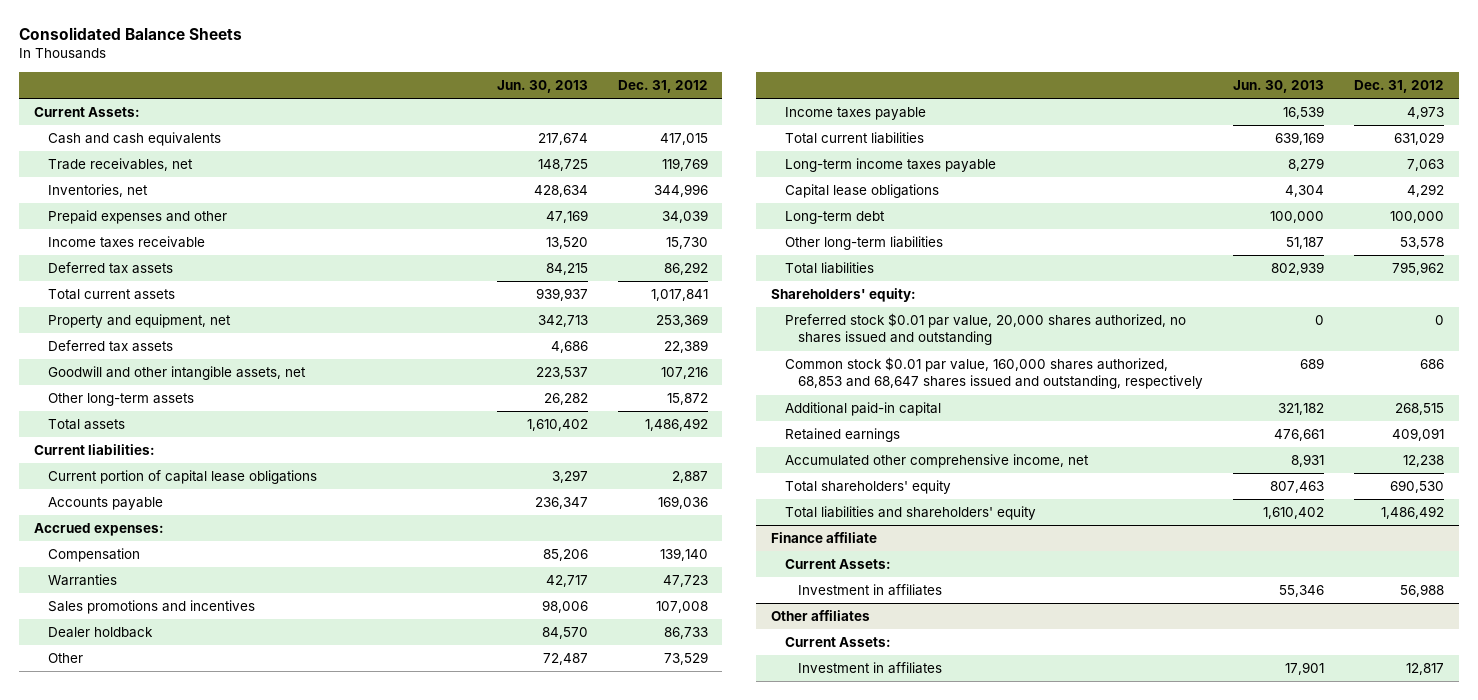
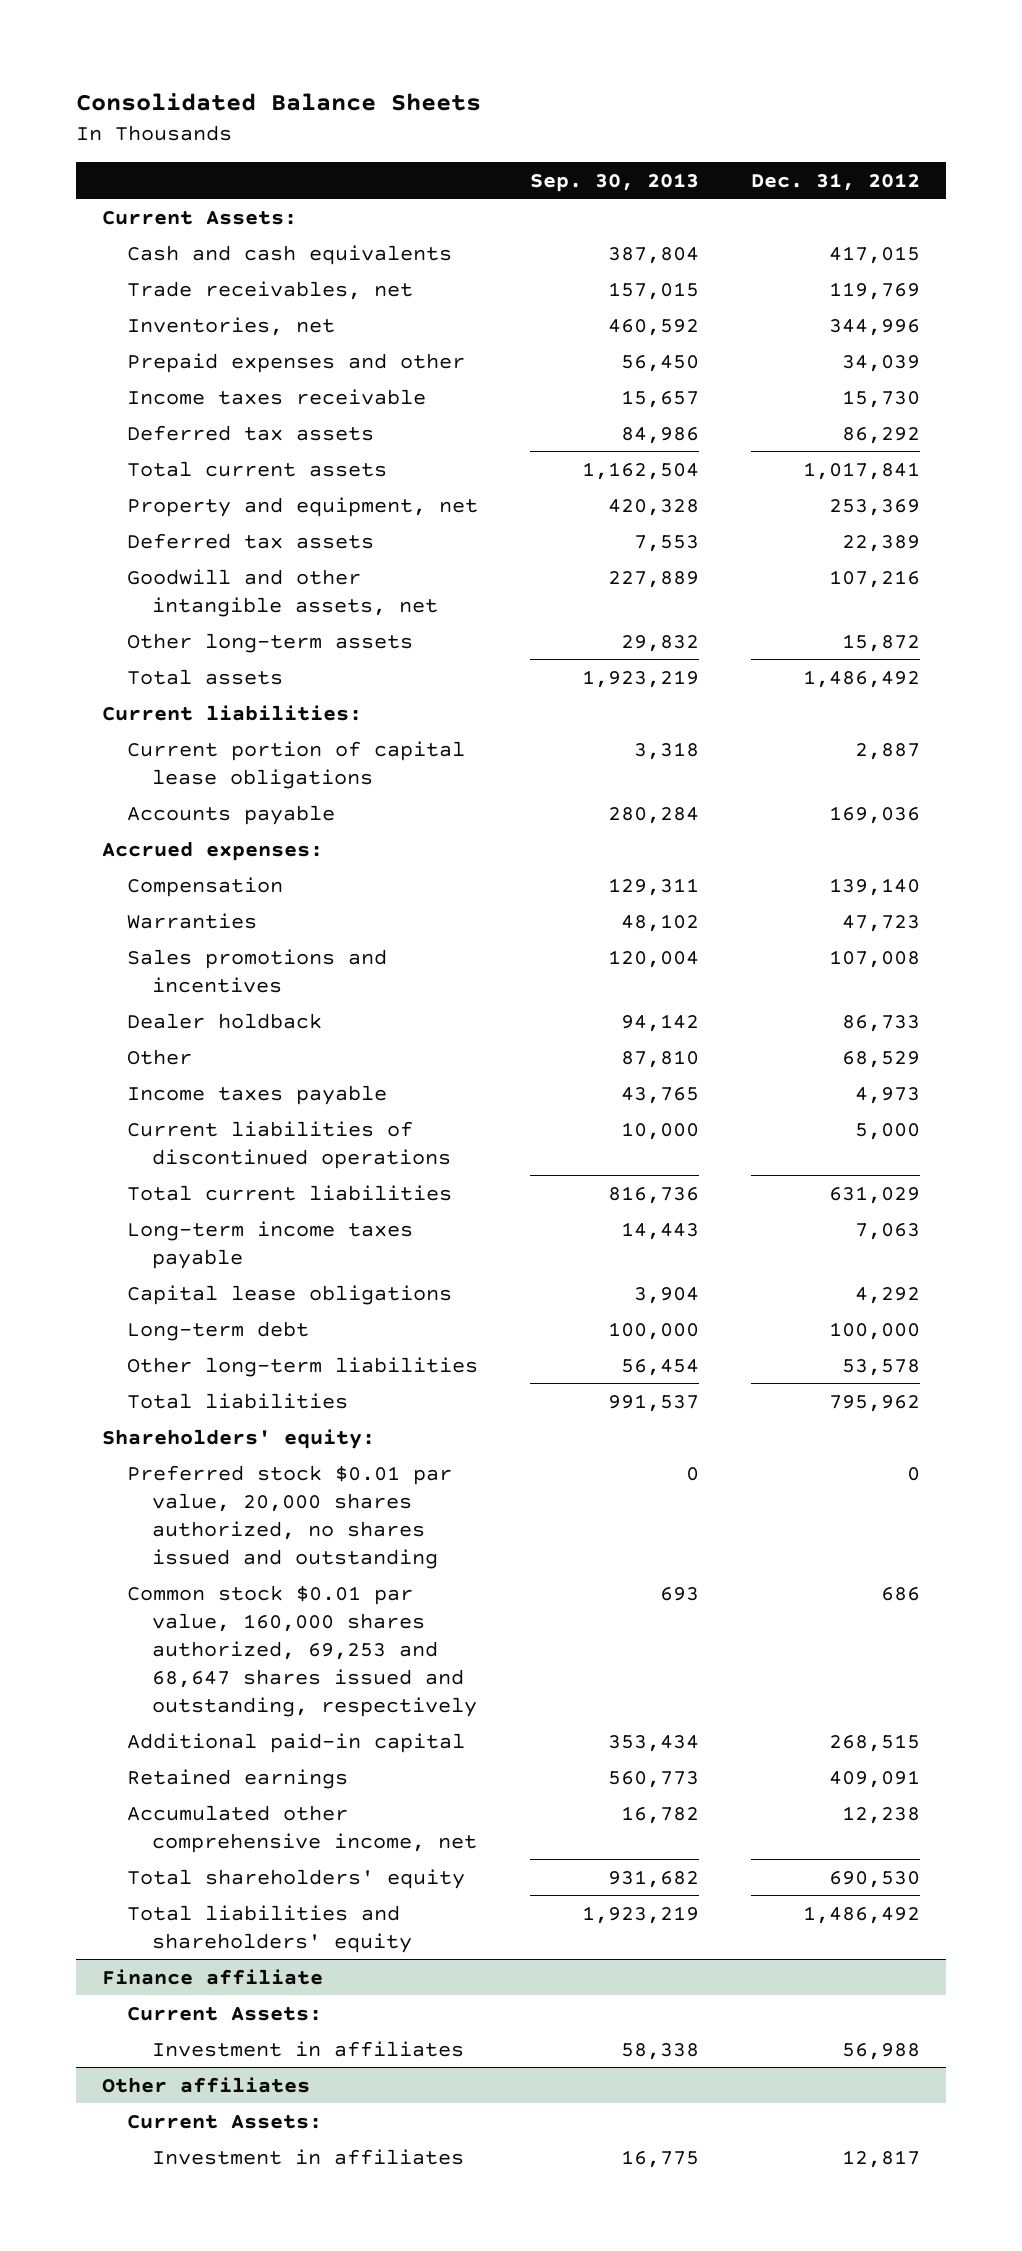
[496,79,588,93] Jun. 30, 2013 -> none
none -> [529,172,699,192] Sep. 30, 2013
[663,652,708,666] 73,529 -> [841,1050,920,1068] 68,529
none -> [126,1120,451,1169] Current liabilities of discontinued operations
[784,357,1204,390] Common stock $0.01 par value, 160,000 shares authorized, 68,853 and 68,647 shares issued and outstanding, respectively -> [126,1584,477,1717] Common stock $0.01 par value, 160,000 shares authorized, 69,253 and 68,647 shares issued and outstanding, respectively

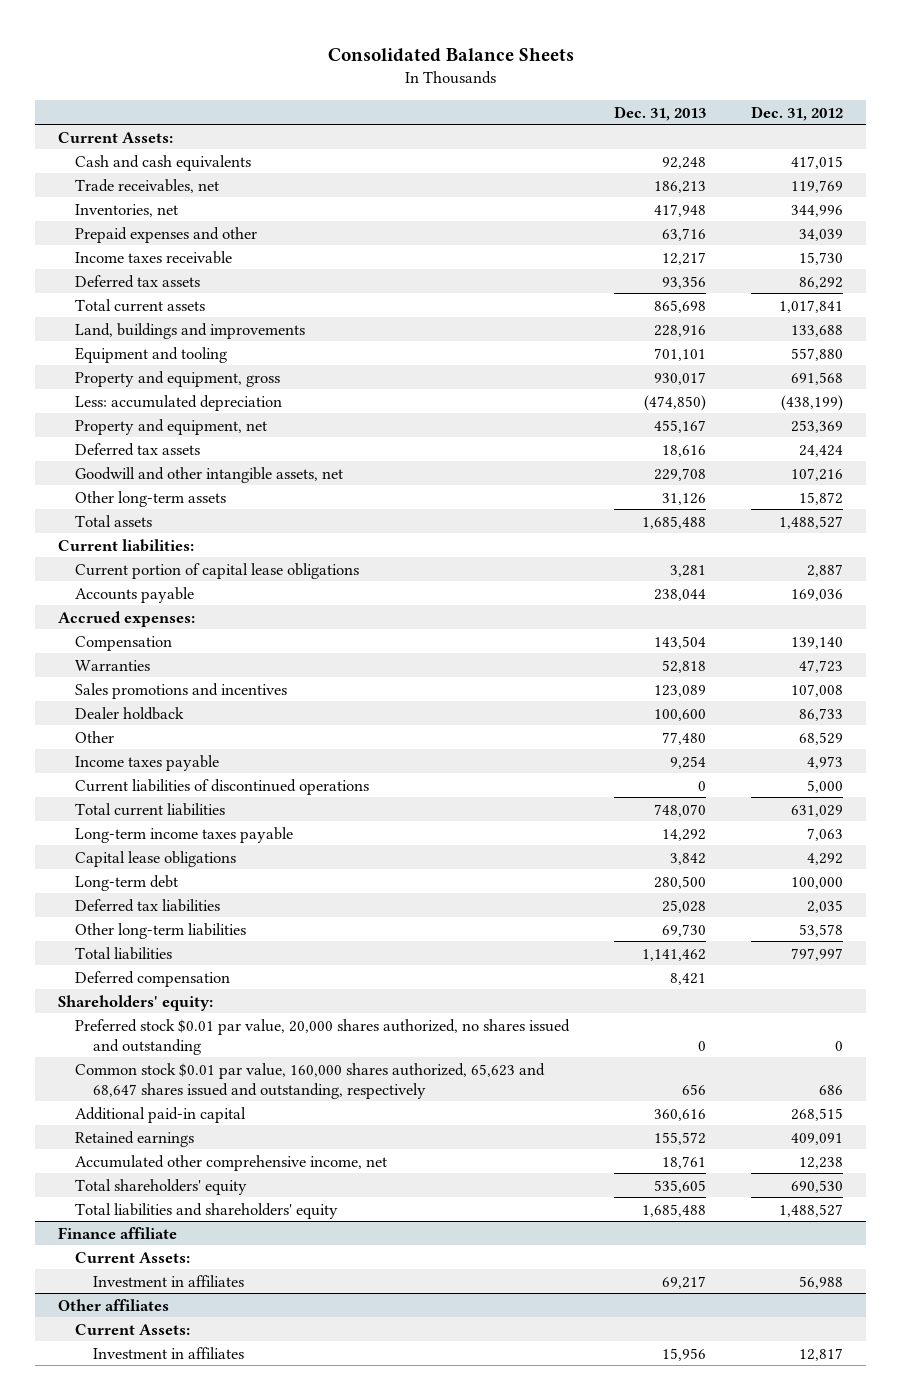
[529,172,699,192] Sep. 30, 2013 -> none
none -> [614,105,707,121] Dec. 31, 2013
none -> [75,322,306,339] Land, buildings and improvements
none -> [75,346,228,363] Equipment and tooling
none -> [75,370,281,387] Property and equipment, gross
none -> [75,394,283,411] Less: accumulated depreciation
[841,534,920,552] 22,389 -> [799,444,844,457] 24,424
[802,669,920,688] 1,486,492 -> [779,515,844,529] 1,488,527
none -> [75,898,221,912] Deferred tax liabilities
[828,1394,920,1412] 795,962 -> [791,947,844,961] 797,997
none -> [75,970,231,987] Deferred compensation
[126,1584,477,1717] Common stock $0.01 par value, 160,000 shares authorized, 69,253 and 68,647 shares issued and outstanding, respectively -> [75,1062,546,1099] Common stock $0.01 par value, 160,000 shares authorized, 65,623 and 68,647 shares issued and outstanding, respectively
[802,1905,920,1924] 1,486,492 -> [779,1203,844,1217] 1,488,527

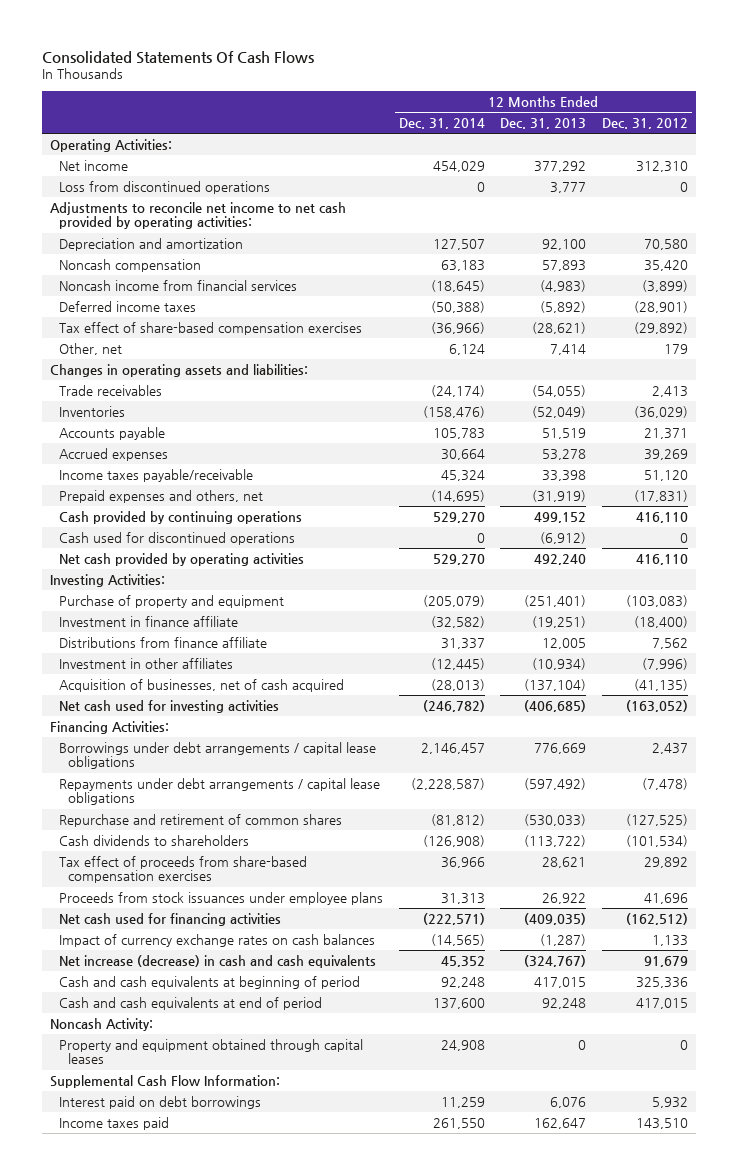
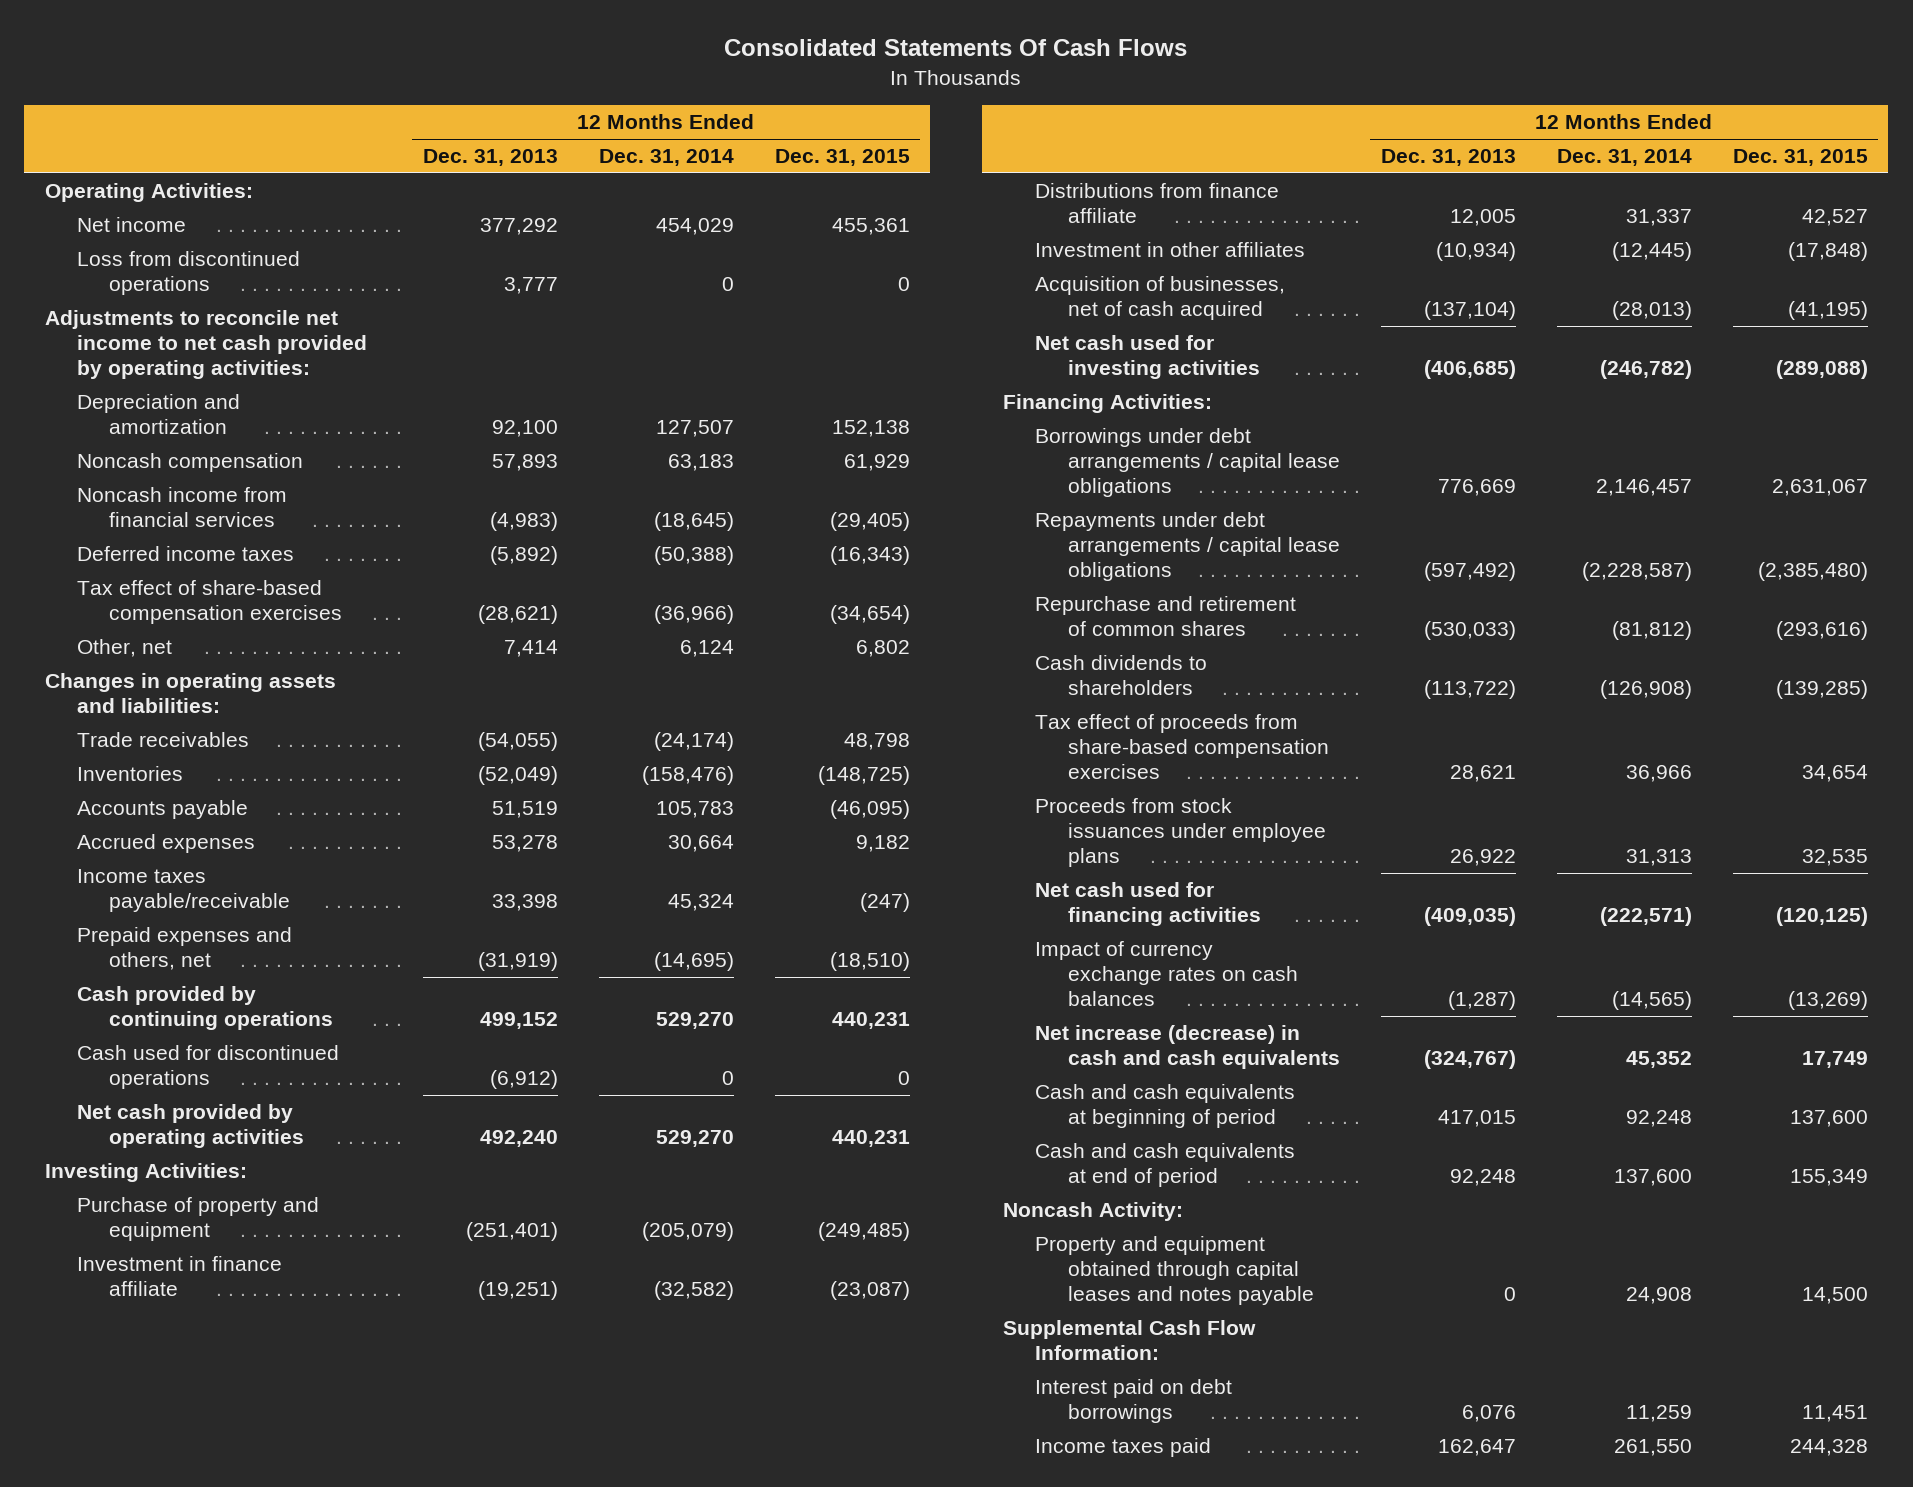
[602,118,689,130] Dec. 31, 2012 -> none
none -> [774,149,910,167] Dec. 31, 2015
[59,1039,364,1065] Property and equipment obtained through capital leases -> [1035,1236,1314,1306] Property and equipment obtained through capital leases and notes payable

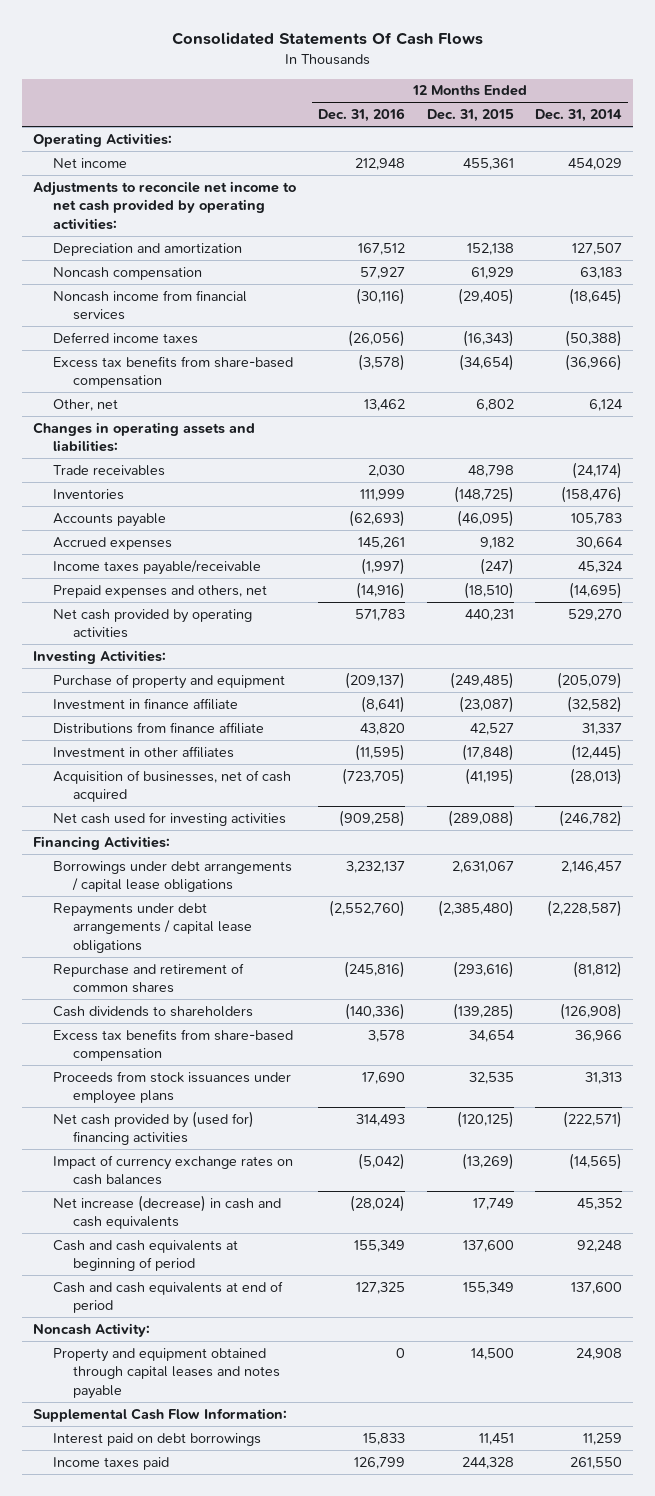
[422,149,558,167] Dec. 31, 2013 -> none
none -> [317,108,405,123] Dec. 31, 2016
[77,251,301,296] Loss from discontinued operations -> none
[77,580,343,625] Tax effect of share-based compensation exercises -> [53,355,294,389] Excess tax benefits from share-based compensation
[77,986,334,1031] Cash provided by continuing operations -> none
[77,1045,340,1090] Cash used for discontinued operations -> none
[1035,714,1329,780] Tax effect of proceeds from share-based compensation exercises -> [53,1028,294,1062] Excess tax benefits from share-based compensation
[1035,882,1261,927] Net cash used for financing activities -> [53,1110,255,1146] Net cash provided by (used for) financing activities

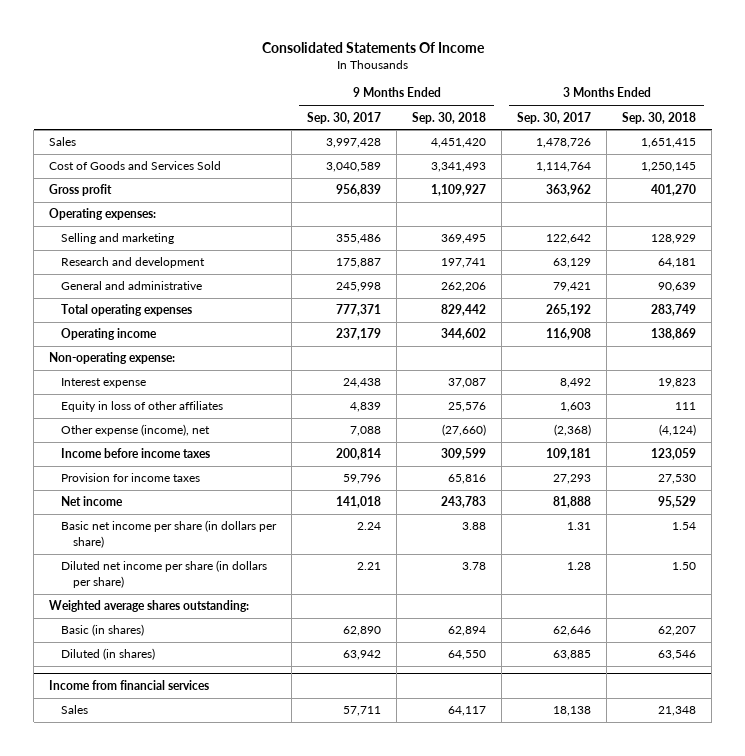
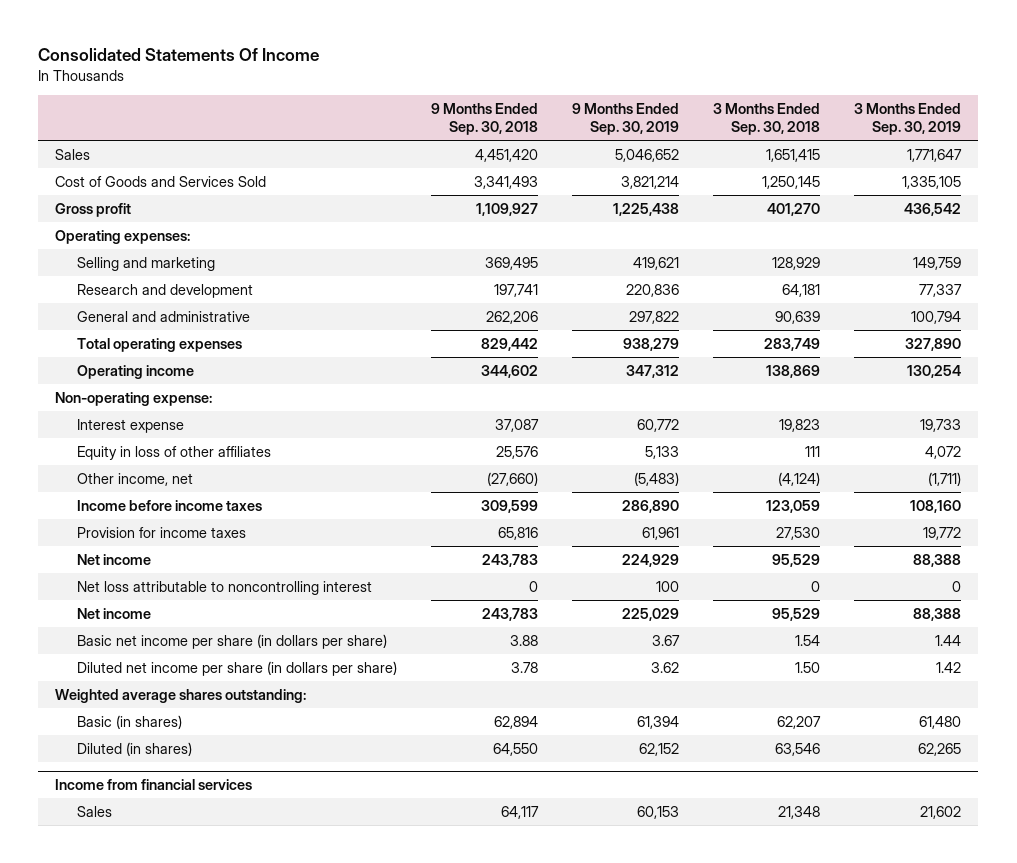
[307,111,382,124] Sep. 30, 2017 -> none
[517,111,592,124] Sep. 30, 2017 -> none
none -> [571,103,679,136] 9 Months Ended Sep. 30, 2019
none -> [854,103,962,136] 3 Months Ended Sep. 30, 2019
[61,424,211,437] Other expense (income), net -> [76,472,193,486] Other income, net
none -> [76,580,372,595] Net loss attributable to noncontrolling interest
none -> [76,607,151,619] Net income

